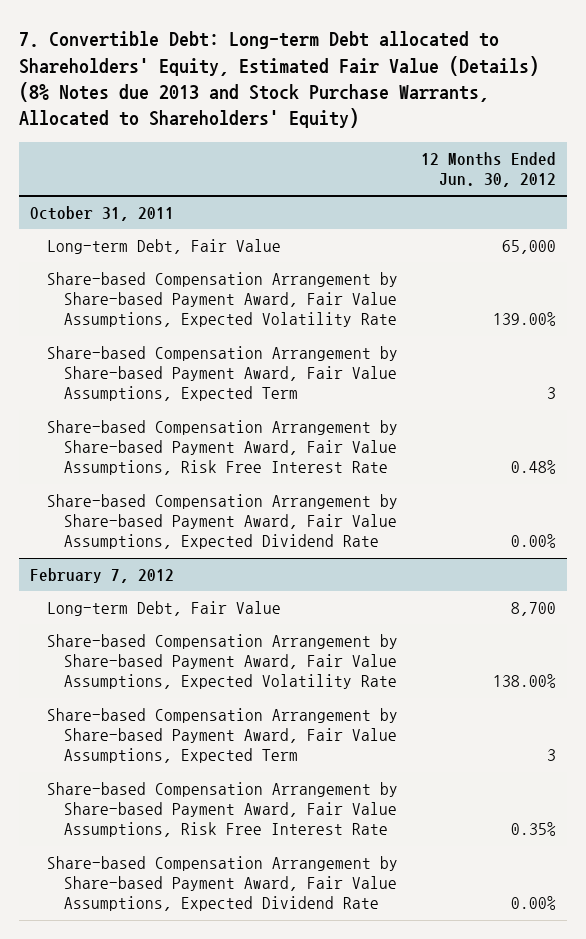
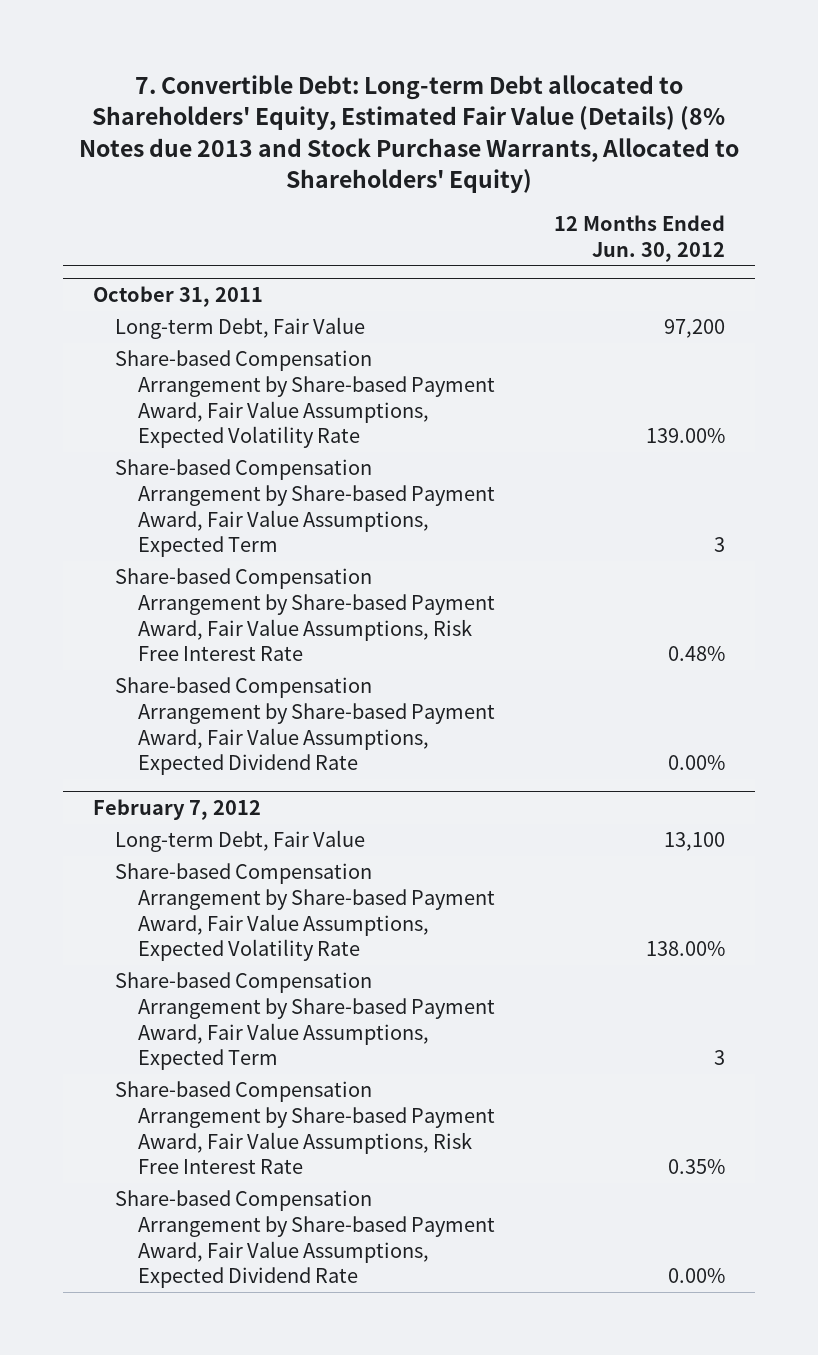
[501,240,556,255] 65,000 -> [664,319,726,339] 97,200
[510,602,556,617] 8,700 -> [664,832,726,852] 13,100

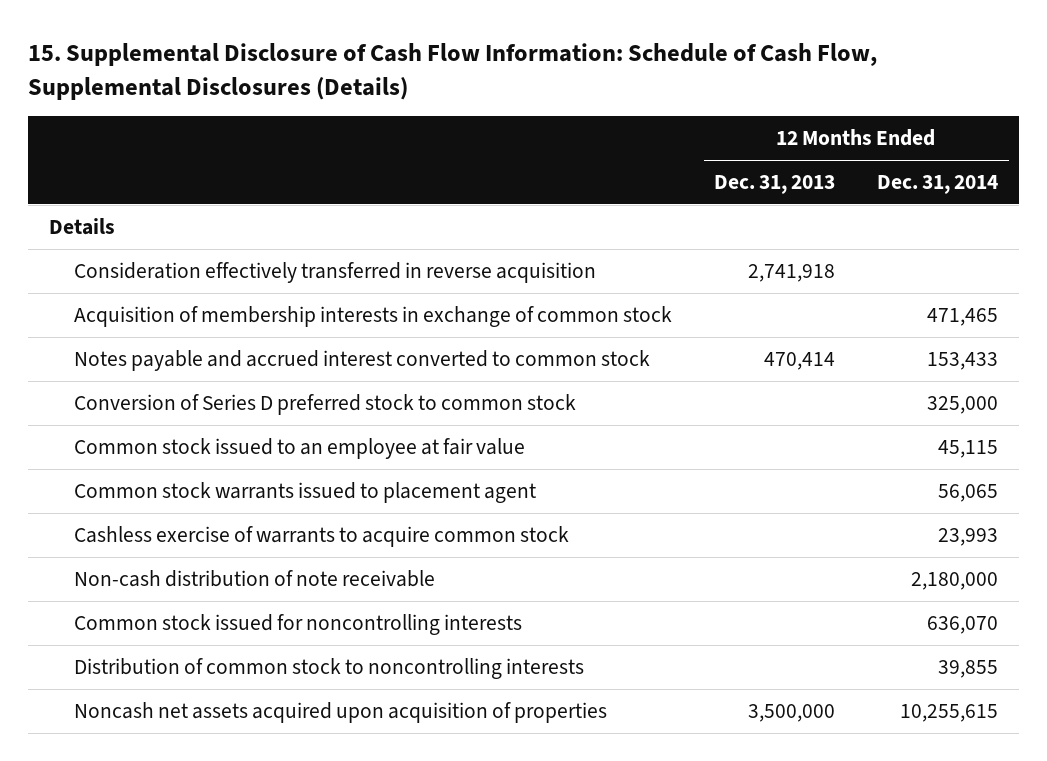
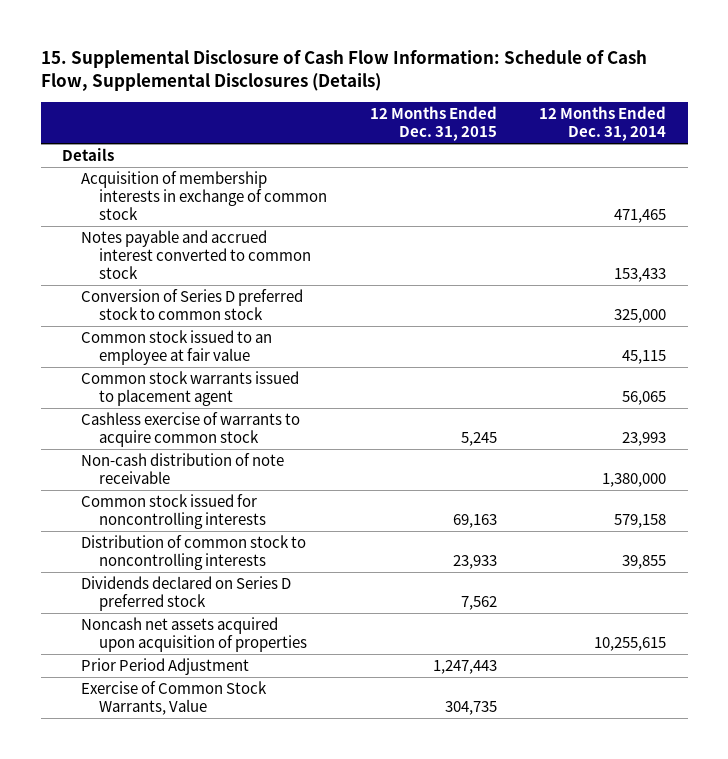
[714,175,836,195] Dec. 31, 2013 -> none
none -> [369,106,497,142] 12 Months Ended Dec. 31, 2015
[74,262,597,284] Consideration effectively transferred in reverse acquisition -> none
[911,572,999,591] 2,180,000 -> [602,472,667,487] 1,380,000
[927,616,999,635] 636,070 -> [614,513,667,528] 579,158
none -> [80,575,291,611] Dividends declared on Series D preferred stock
none -> [80,657,249,675] Prior Period Adjustment
none -> [80,680,267,715] Exercise of Common Stock Warrants, Value

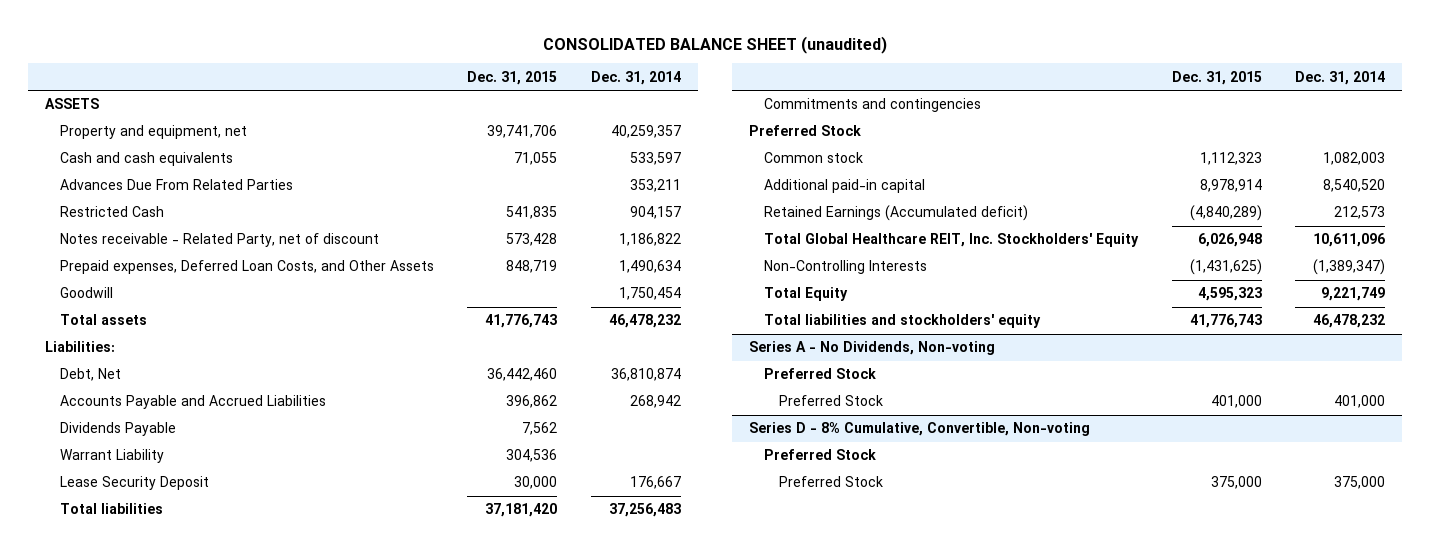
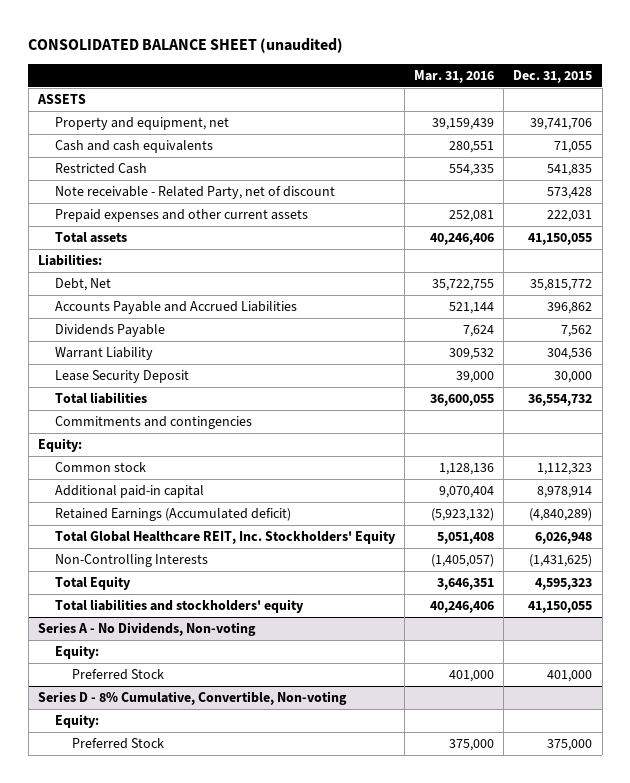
[590,70,681,85] Dec. 31, 2014 -> none
none -> [414,69,495,83] Mar. 31, 2016
[59,179,293,191] Advances Due From Related Parties -> none
[59,287,113,299] Goodwill -> none
[59,233,379,248] Notes receivable - Related Party, net of discount -> [54,186,335,200] Note receivable - Related Party, net of discount
[59,260,434,275] Prepaid expenses, Deferred Loan Costs, and Other Assets -> [54,209,308,223] Prepaid expenses and other current assets
[506,260,558,274] 848,719 -> [547,210,593,223] 222,031
[485,314,558,329] 41,776,743 -> [528,233,593,246] 41,150,055
[487,368,558,382] 36,442,460 -> [530,279,593,292] 35,815,772
[485,503,558,518] 37,181,420 -> [528,394,593,407] 36,554,732
[749,125,862,137] Preferred Stock -> none
none -> [37,438,82,453] Equity:
[1189,314,1262,329] 41,776,743 -> [528,601,593,614] 41,150,055
[763,368,876,380] Preferred Stock -> none
none -> [54,645,99,660] Equity:
[763,449,876,461] Preferred Stock -> none
none -> [54,714,99,729] Equity:

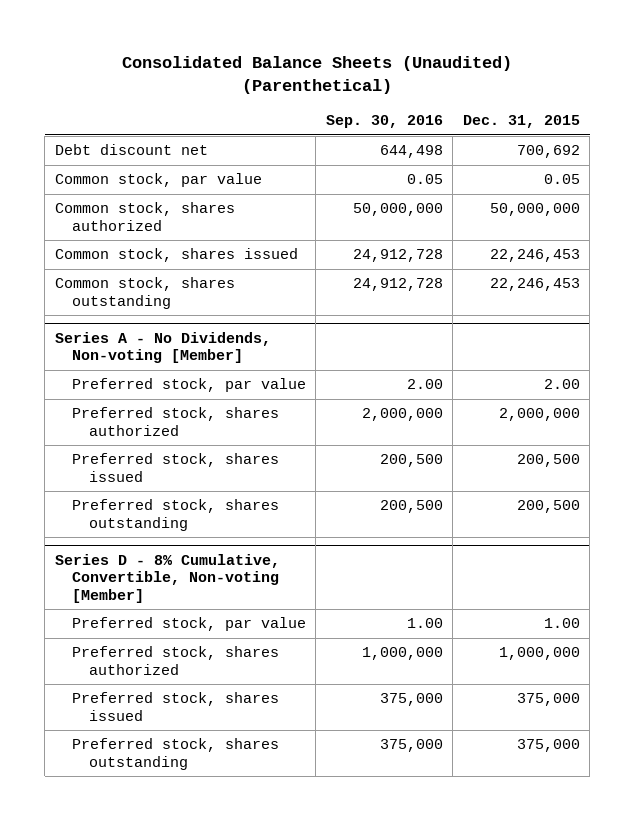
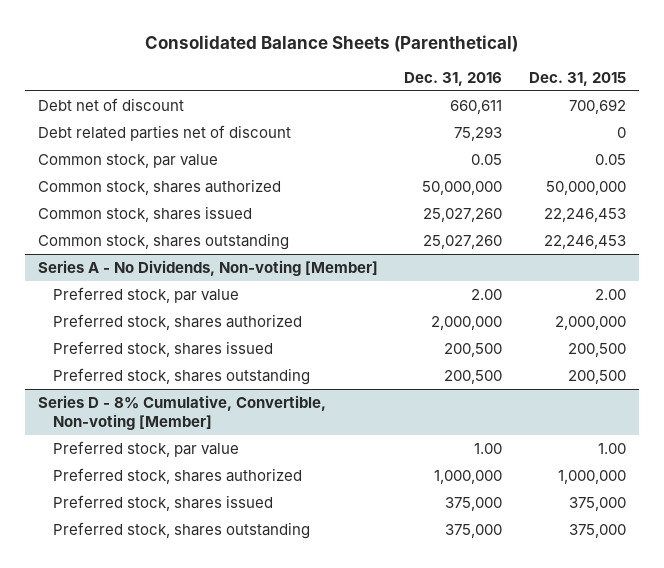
[122,56,513,95] Consolidated Balance Sheets (Unaudited) (Parenthetical) -> [144,34,518,52] Consolidated Balance Sheets (Parenthetical)
[325,115,443,129] Sep. 30, 2016 -> none
none -> [404,71,503,86] Dec. 31, 2016
[54,144,208,156] Debt discount net -> [38,98,185,112] Debt net of discount
none -> [38,125,292,142] Debt related parties net of discount

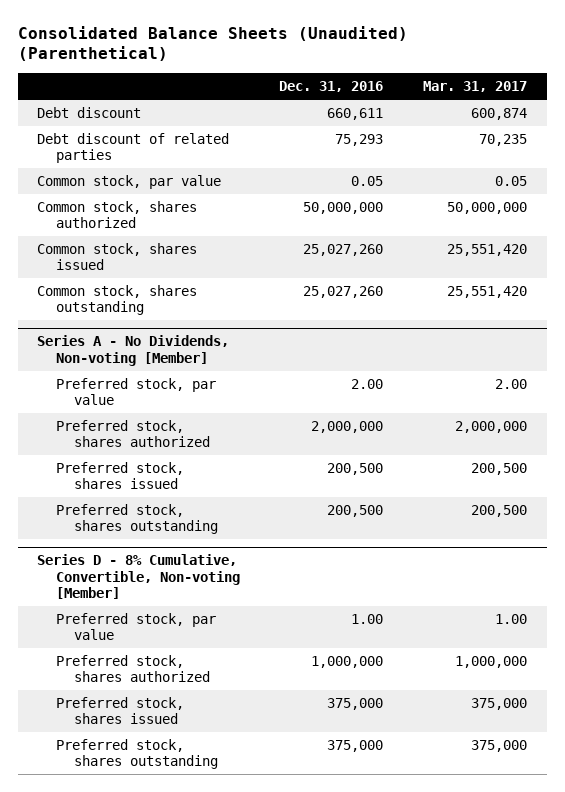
[144,34,518,52] Consolidated Balance Sheets (Parenthetical) -> [17,25,408,62] Consolidated Balance Sheets (Unaudited) (Parenthetical)
[528,71,626,86] Dec. 31, 2015 -> none
none -> [423,80,528,92] Mar. 31, 2017
[38,98,185,112] Debt net of discount -> [37,106,142,118] Debt discount
[38,125,292,142] Debt related parties net of discount -> [37,132,230,164] Debt discount of related parties

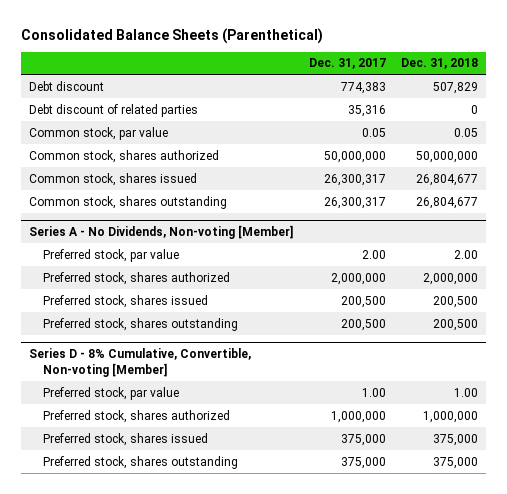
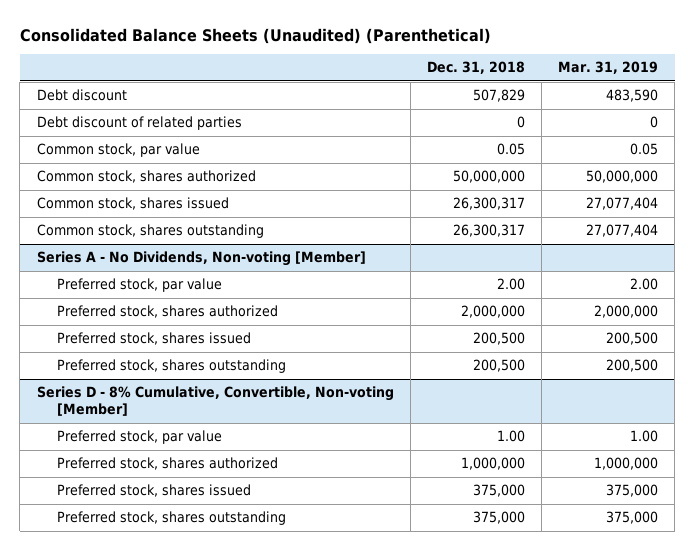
[20,27,323,44] Consolidated Balance Sheets (Parenthetical) -> [19,27,491,44] Consolidated Balance Sheets (Unaudited) (Parenthetical)
[308,58,386,70] Dec. 31, 2017 -> none
none -> [558,61,659,75] Mar. 31, 2019
[416,173,479,186] 26,804,677 -> [452,197,525,211] 26,300,317
[416,196,479,209] 26,804,677 -> [452,224,525,238] 26,300,317

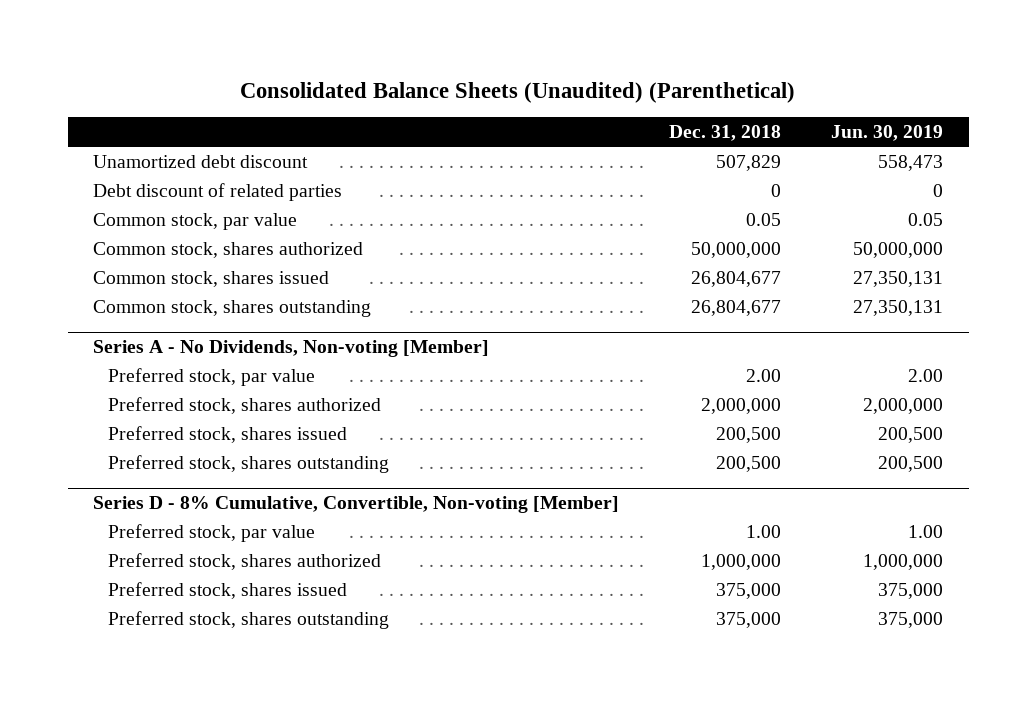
[558,61,659,75] Mar. 31, 2019 -> none
none -> [831,124,944,141] Jun. 30, 2019
[36,89,127,102] Debt discount -> [92,154,308,168] Unamortized debt discount
[452,197,525,211] 26,300,317 -> [691,270,782,287] 26,804,677
[452,224,525,238] 26,300,317 -> [691,299,782,316] 26,804,677

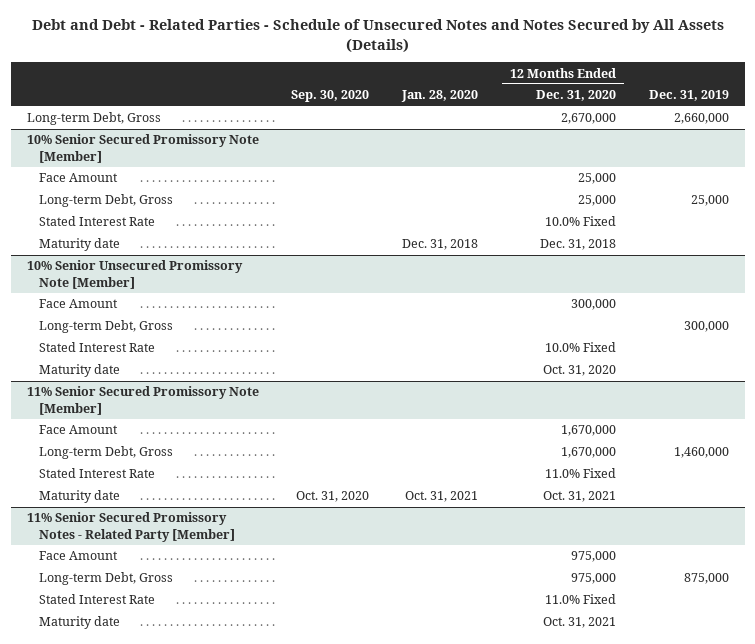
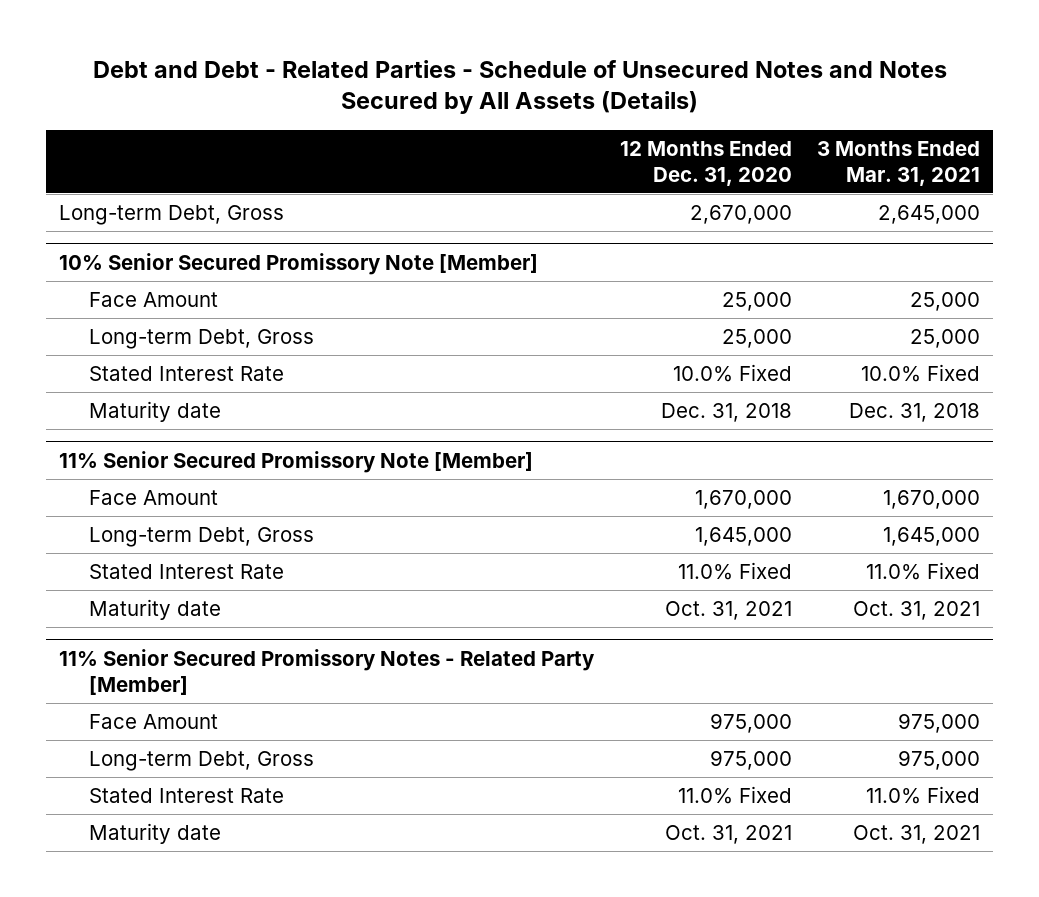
[291,90,370,103] Sep. 30, 2020 -> none
[400,90,478,103] Jan. 28, 2020 -> none
[648,90,729,102] Dec. 31, 2019 -> none
none -> [817,140,981,186] 3 Months Ended Mar. 31, 2021
[26,260,243,289] 10% Senior Unsecured Promissory Note [Member] -> none
[38,299,118,309] Face Amount -> none
[38,320,173,334] Long-term Debt, Gross -> none
[38,342,155,353] Stated Interest Rate -> none
[38,364,120,378] Maturity date -> none
[561,447,617,459] 1,670,000 -> [694,527,792,547] 1,645,000

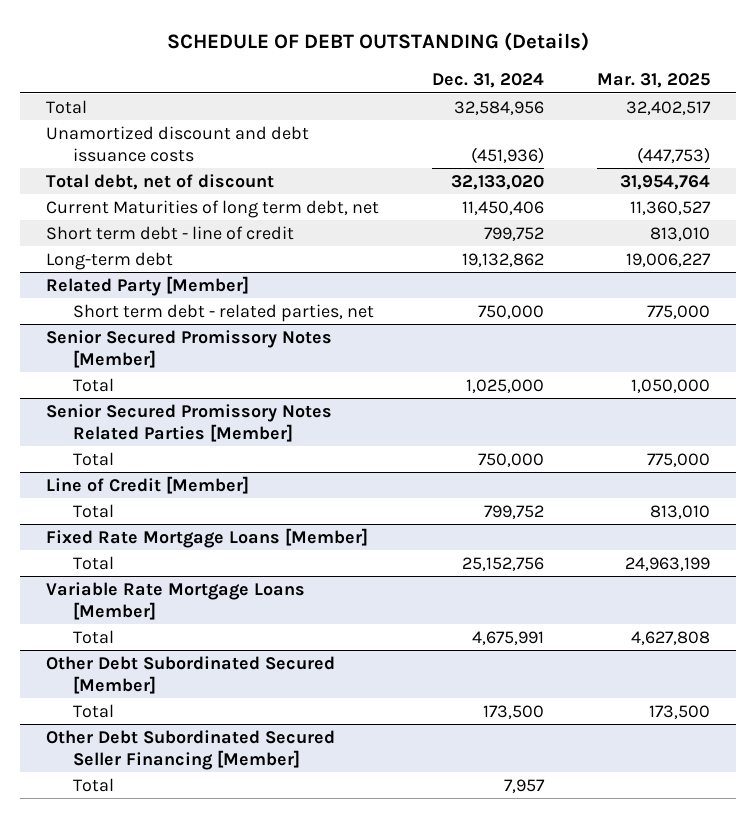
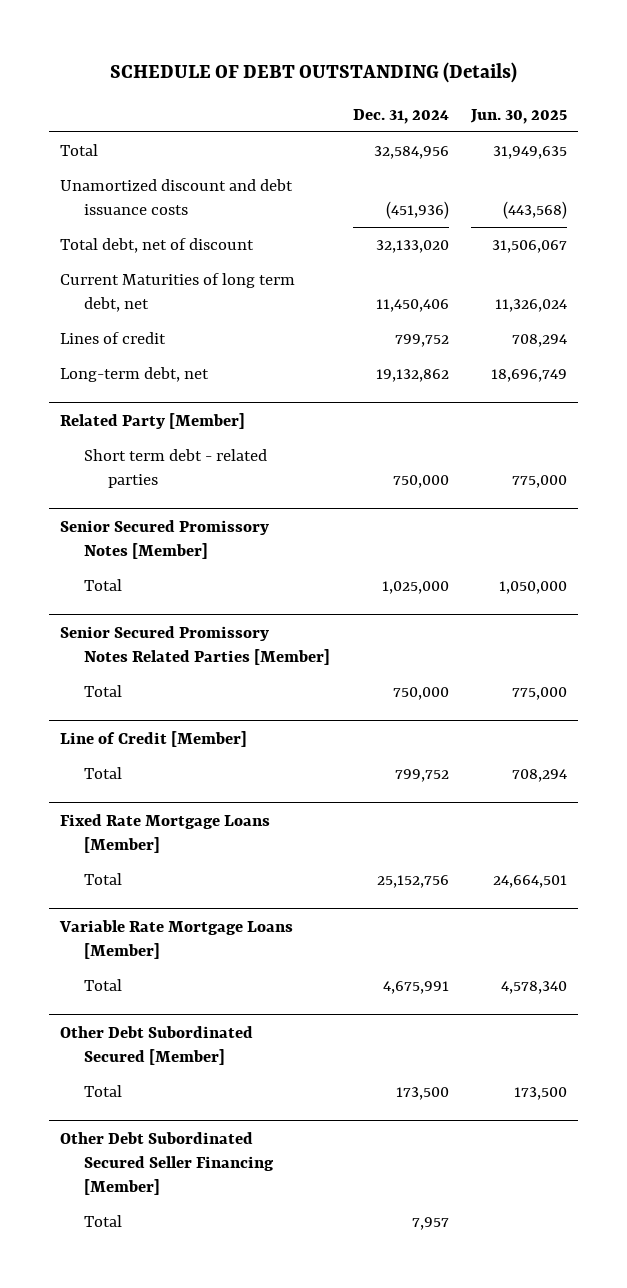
[596,73,710,89] Mar. 31, 2025 -> none
none -> [469,108,567,124] Jun. 30, 2025
[46,225,295,240] Short term debt - line of credit -> [60,331,167,344] Lines of credit
[46,251,174,270] Long-term debt -> [60,366,210,382] Long-term debt, net
[73,303,375,322] Short term debt - related parties, net -> [84,448,268,488] Short term debt - related parties

